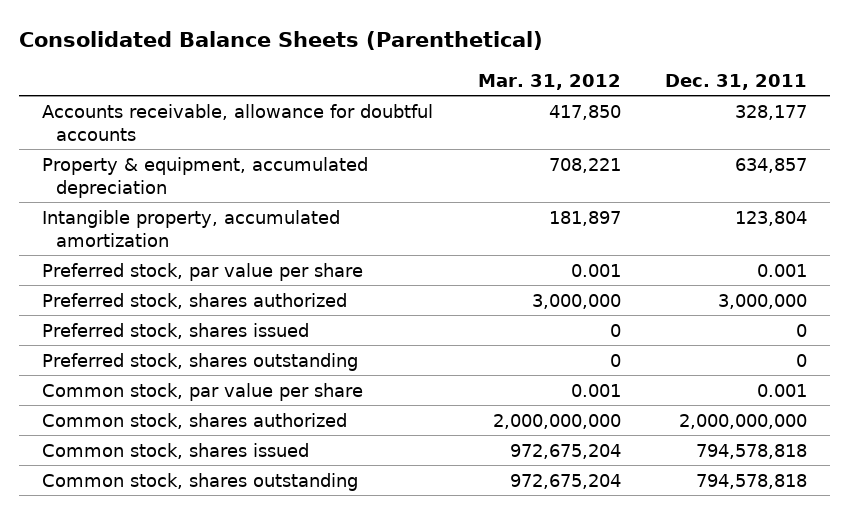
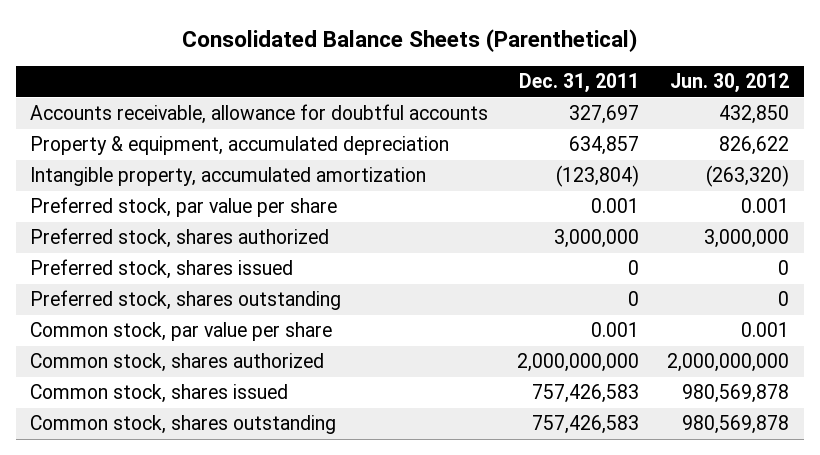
[477,73,621,90] Mar. 31, 2012 -> none
none -> [670,73,790,94] Jun. 30, 2012
[735,104,808,120] 328,177 -> [568,105,639,125] 327,697
[735,210,808,226] 123,804 -> [555,165,639,188] (123,804)
[696,443,808,459] 794,578,818 -> [531,384,639,404] 757,426,583
[696,473,808,489] 794,578,818 -> [531,415,639,435] 757,426,583

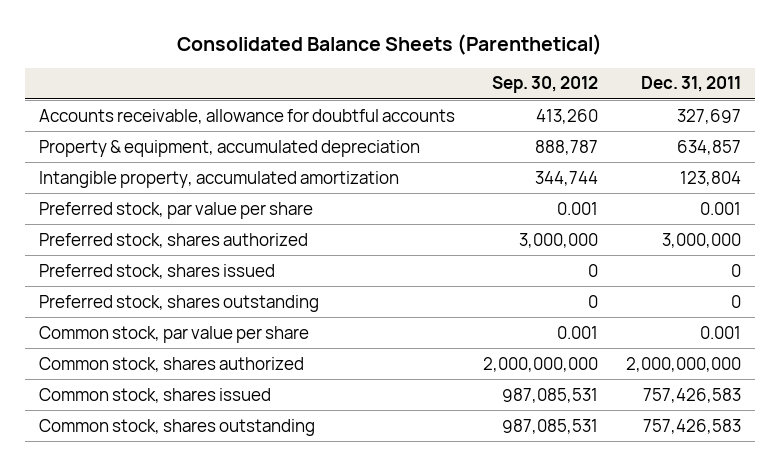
[670,73,790,94] Jun. 30, 2012 -> none
none -> [491,76,598,94] Sep. 30, 2012
[555,165,639,188] (123,804) -> [679,170,741,186] 123,804

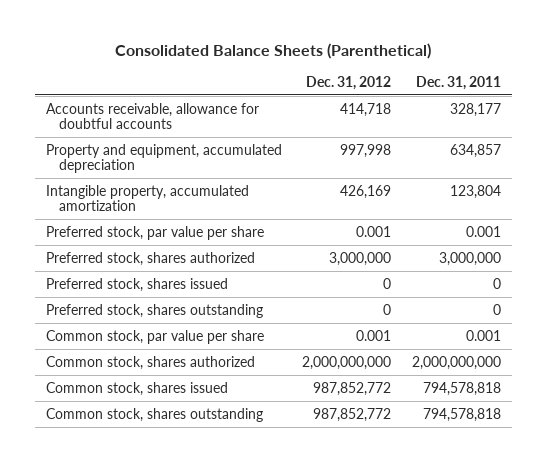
[491,76,598,94] Sep. 30, 2012 -> none
none -> [306,75,392,90] Dec. 31, 2012
[676,108,741,124] 327,697 -> [450,102,502,117] 328,177
[38,139,420,157] Property & equipment, accumulated depreciation -> [45,143,282,174] Property and equipment, accumulated depreciation
[642,387,741,403] 757,426,583 -> [423,381,502,396] 794,578,818
[642,418,741,434] 757,426,583 -> [423,407,502,422] 794,578,818

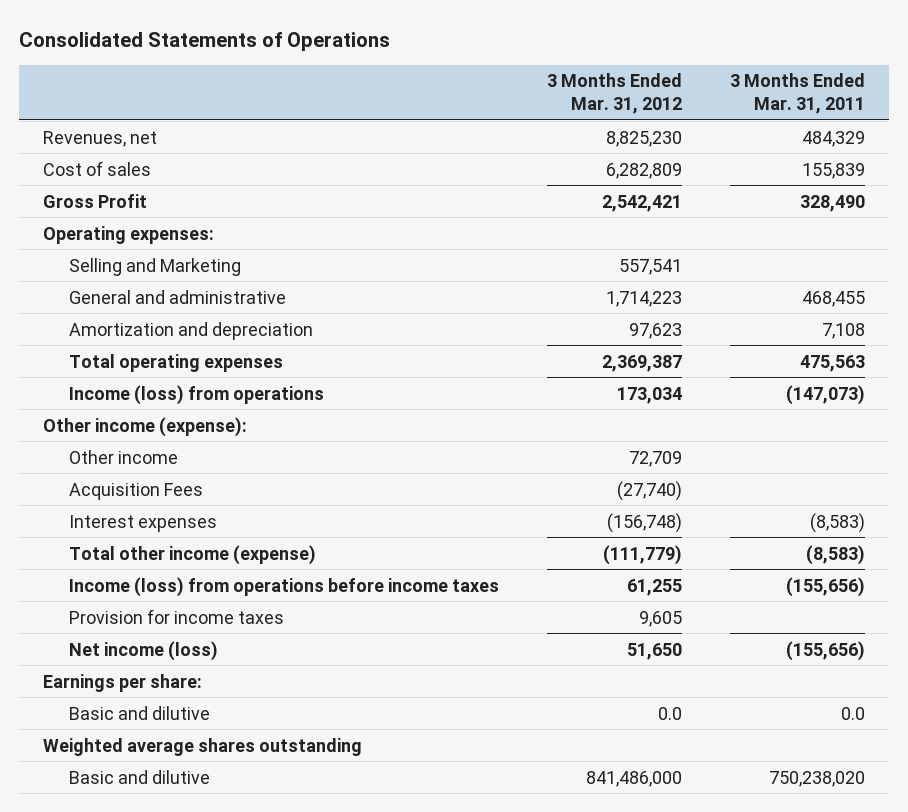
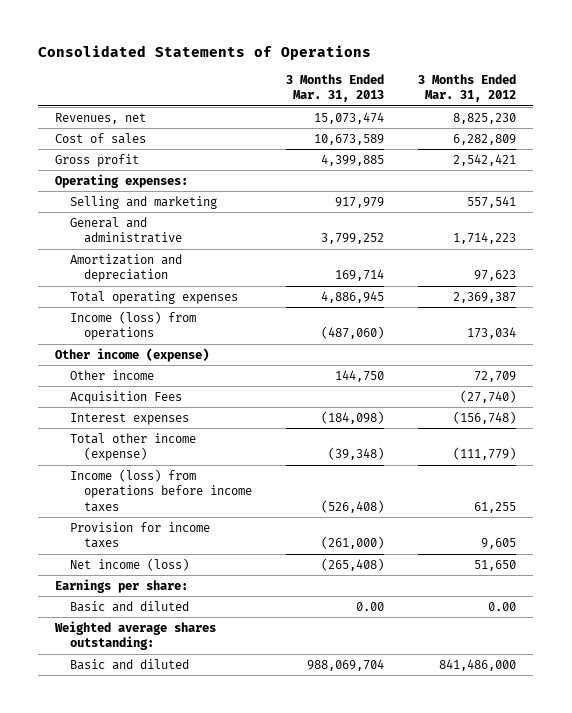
[730,73,866,115] 3 Months Ended Mar. 31, 2011 -> none
none -> [286,74,385,103] 3 Months Ended Mar. 31, 2013
[43,193,148,208] Gross Profit -> [55,153,140,167] Gross profit
[68,257,241,276] Selling and Marketing -> [69,195,217,209] Selling and marketing
[43,416,248,437] Other income (expense): -> [55,347,210,362] Other income (expense)
[68,705,210,720] Basic and dilutive -> [69,600,189,612] Basic and diluted
[658,706,683,720] 0.0 -> [488,601,517,611] 0.00
[43,737,363,756] Weighted average shares outstanding -> [54,620,217,651] Weighted average shares outstanding:
[68,769,210,784] Basic and dilutive -> [69,658,189,670] Basic and diluted

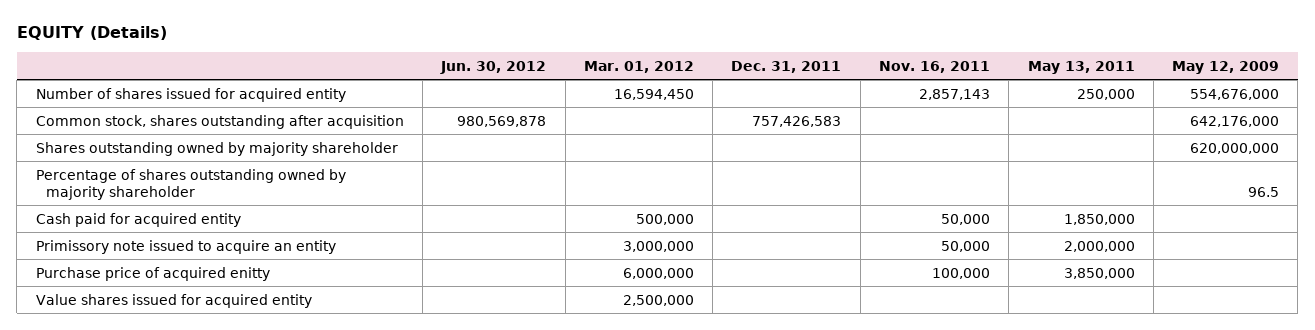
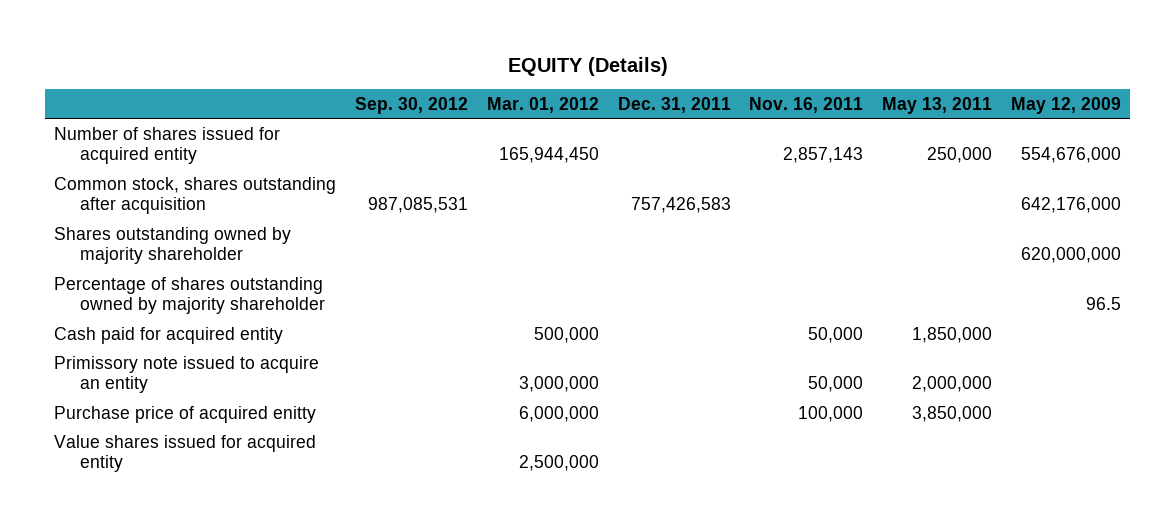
[440,60,547,74] Jun. 30, 2012 -> none
none -> [354,96,468,114] Sep. 30, 2012
[613,88,694,100] 16,594,450 -> [498,147,599,164] 165,944,450

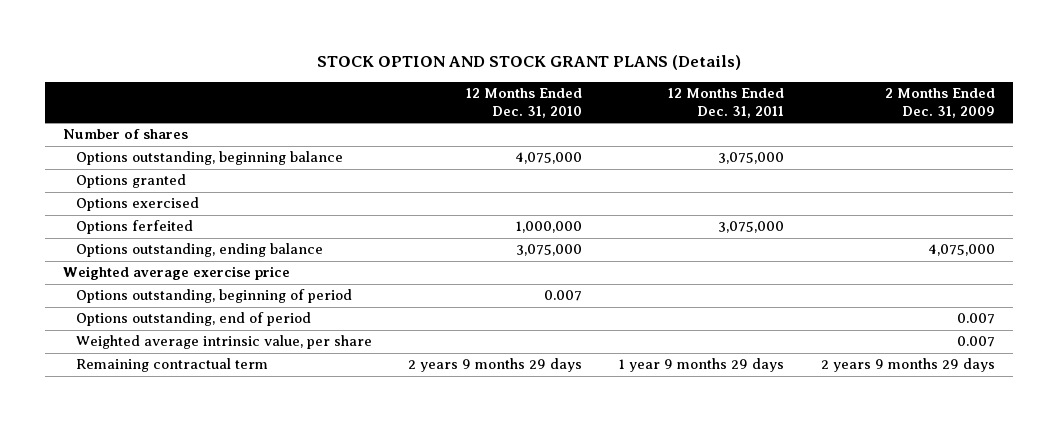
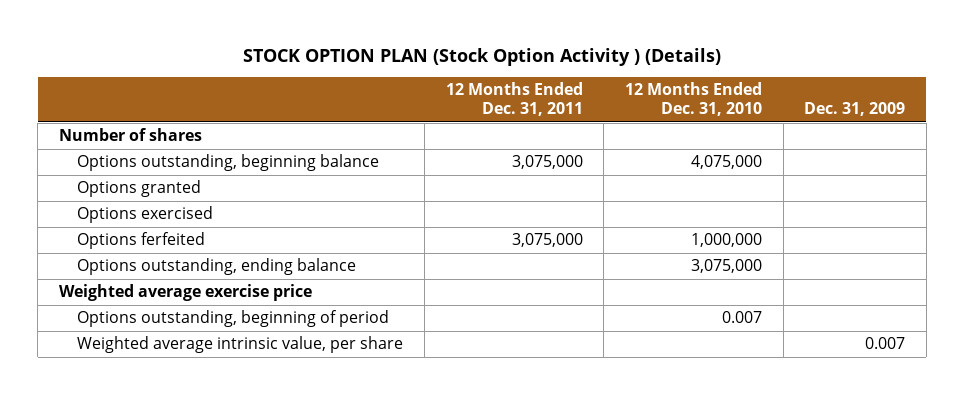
[317,55,742,71] STOCK OPTION AND STOCK GRANT PLANS (Details) -> [243,47,722,66] STOCK OPTION PLAN (Stock Option Activity ) (Details)
[884,87,995,118] 2 Months Ended Dec. 31, 2009 -> none
none -> [804,102,906,117] Dec. 31, 2009
[75,312,311,327] Options outstanding, end of period -> none
[75,358,268,373] Remaining contractual term -> none

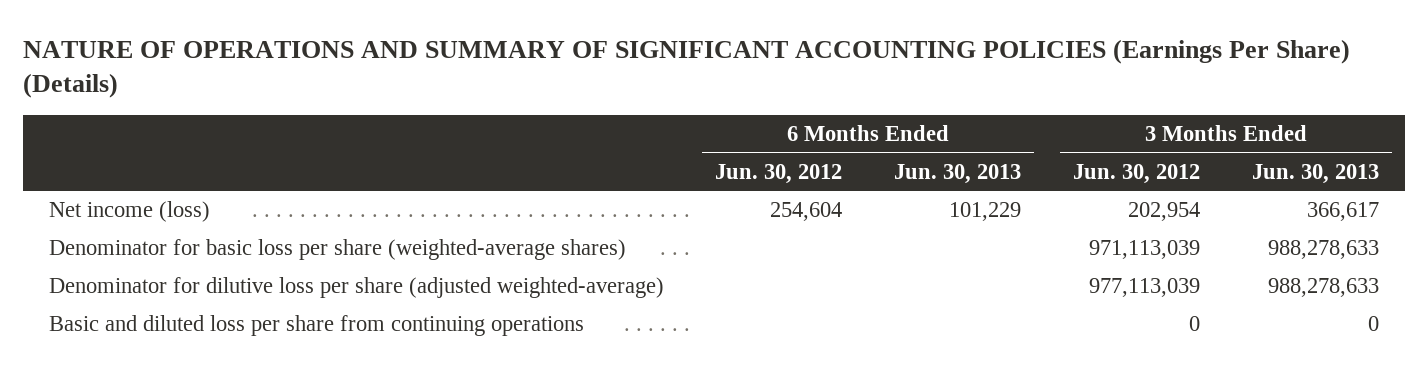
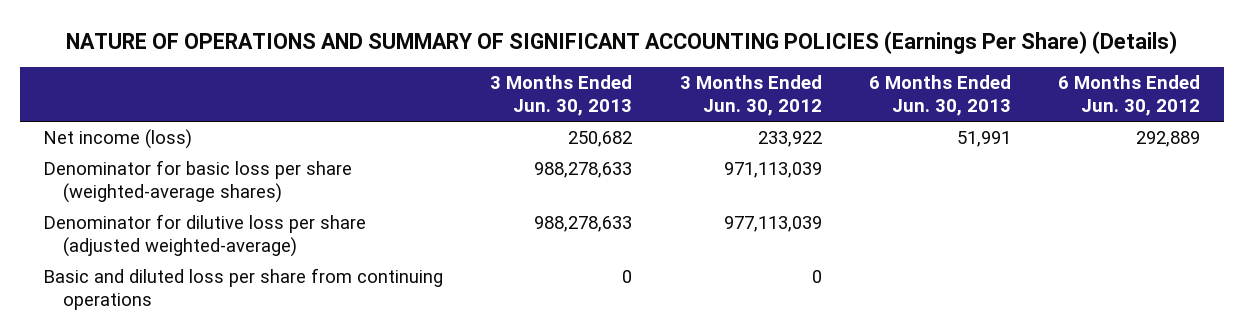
[770,202,843,222] 254,604 -> [1136,131,1201,148] 292,889
[949,202,1022,222] 101,229 -> [956,131,1011,148] 51,991
[1128,202,1201,222] 202,954 -> [757,131,822,148] 233,922
[1307,202,1380,222] 366,617 -> [568,131,633,148] 250,682

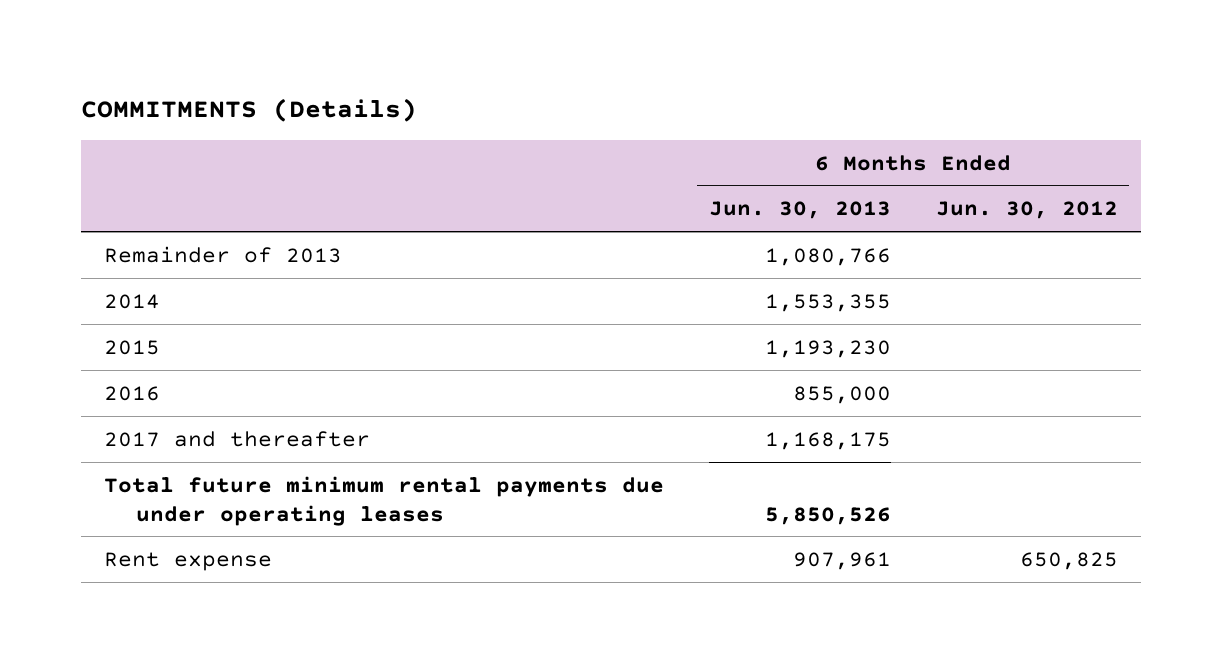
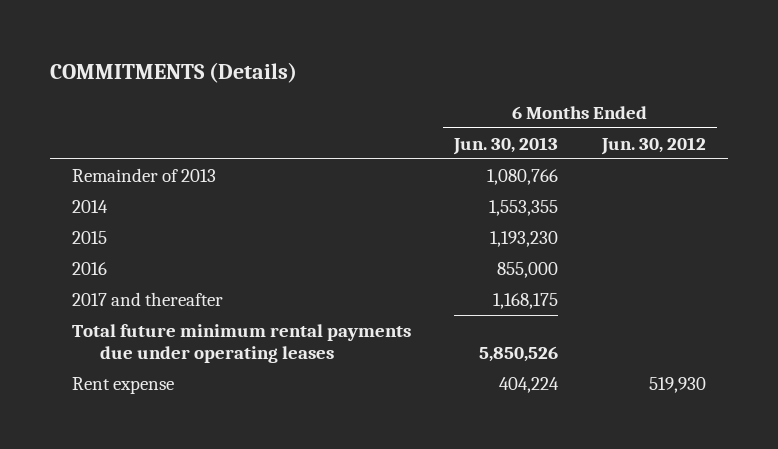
[792,551,891,570] 907,961 -> [499,376,560,393] 404,224
[1019,551,1118,570] 650,825 -> [649,376,707,393] 519,930

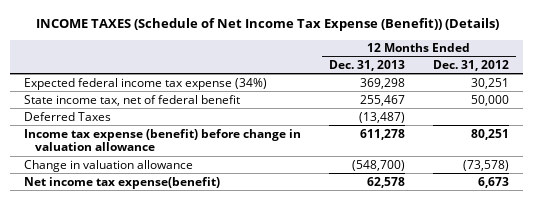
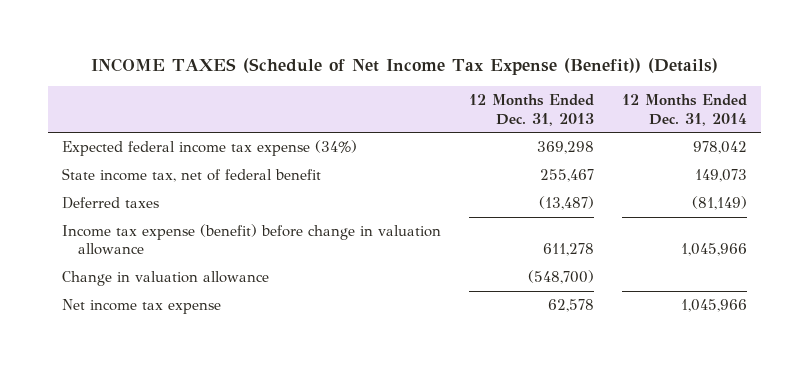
[433,60,510,72] Dec. 31, 2012 -> none
none -> [621,94,747,126] 12 Months Ended Dec. 31, 2014
[24,111,112,121] Deferred Taxes -> [61,197,159,210] Deferred taxes
[24,176,221,189] Net income tax expense(benefit) -> [61,299,221,315] Net income tax expense

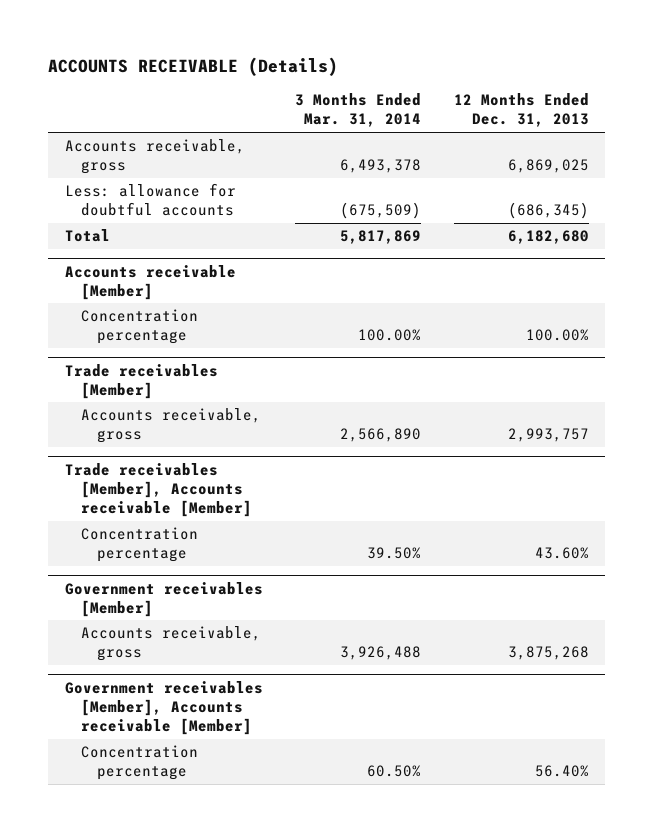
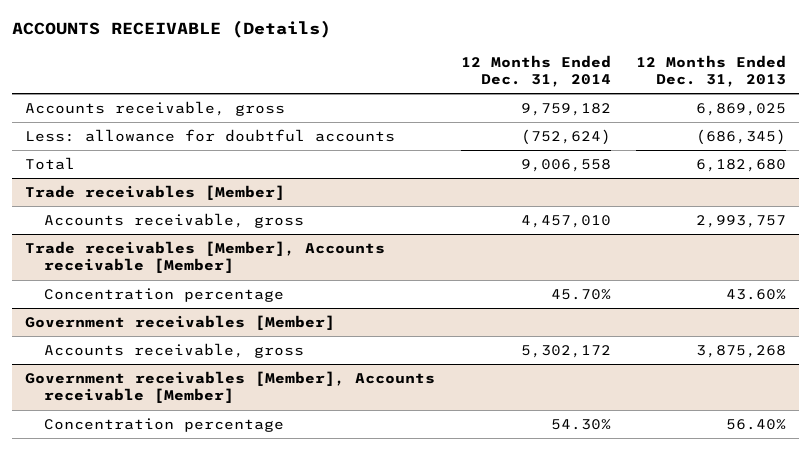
[295,93,422,128] 3 Months Ended Mar. 31, 2014 -> none
none -> [460,54,611,87] 12 Months Ended Dec. 31, 2014
[64,264,236,300] Accounts receivable [Member] -> none
[80,309,198,345] Concentration percentage -> none

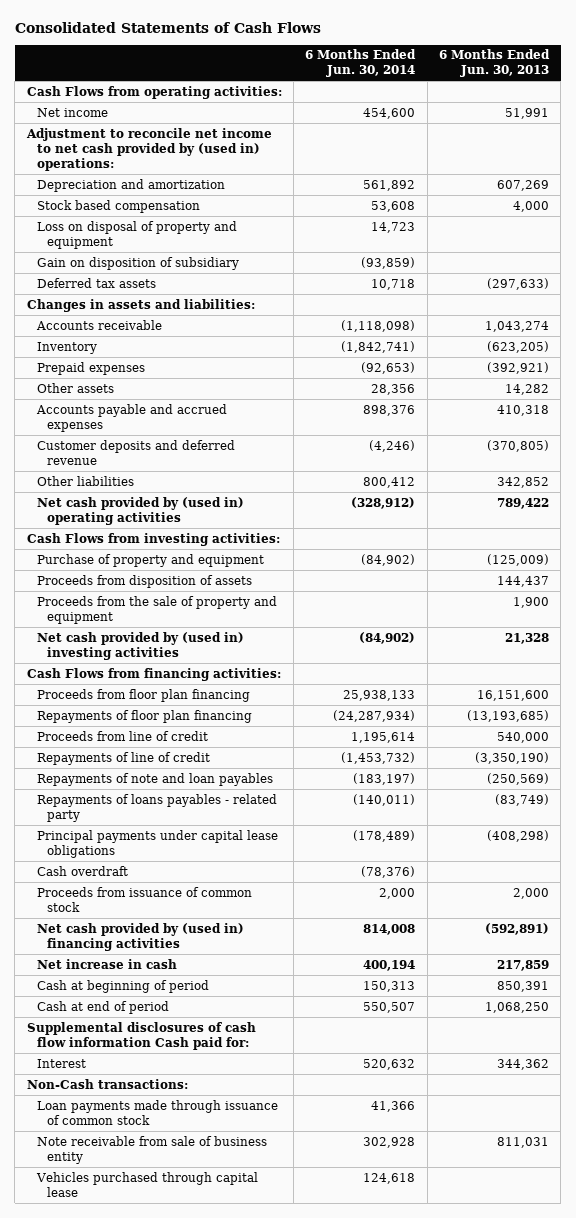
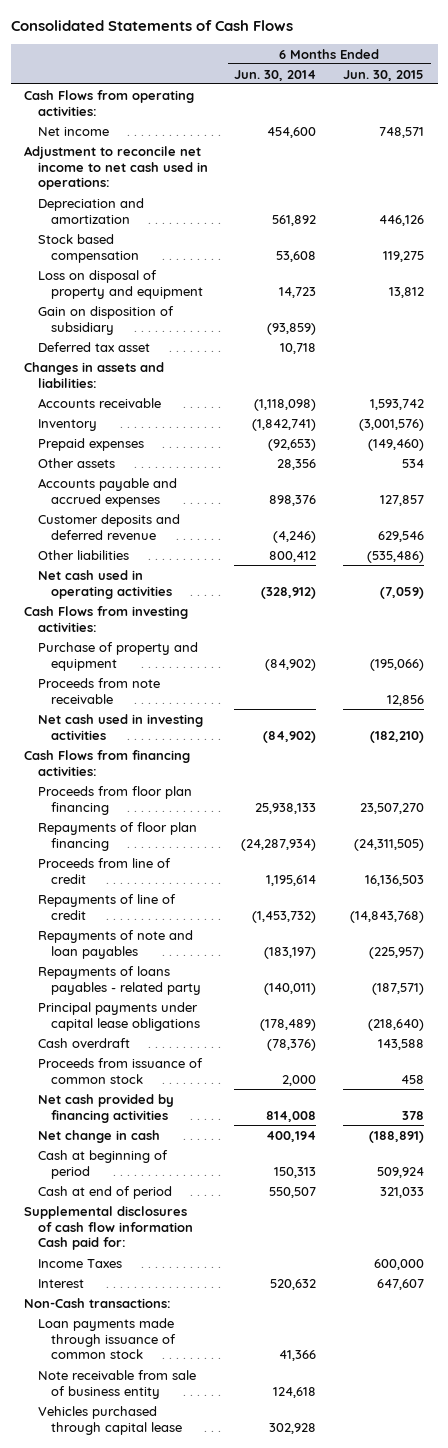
[438,49,550,78] 6 Months Ended Jun. 30, 2013 -> none
none -> [343,69,425,81] Jun. 30, 2015
[25,127,272,171] Adjustment to reconcile net income to net cash provided by (used in) operations: -> [24,145,208,191] Adjustment to reconcile net income to net cash used in operations:
[36,277,156,288] Deferred tax assets -> [37,341,150,352] Deferred tax asset
[36,496,244,525] Net cash provided by (used in) operating activities -> [37,569,173,599] Net cash used in operating activities
[36,574,252,588] Proceeds from disposition of assets -> none
[36,595,277,624] Proceeds from the sale of property and equipment -> none
none -> [37,677,160,704] Proceeds from note receivable
[36,631,244,660] Net cash provided by (used in) investing activities -> [37,713,203,740] Net cash used in investing activities
[36,922,244,951] Net cash provided by (used in) financing activities -> [37,1093,174,1123] Net cash provided by financing activities
[36,958,177,969] Net increase in cash -> [37,1129,160,1143] Net change in cash
none -> [37,1258,122,1268] Income Taxes
[363,1136,416,1148] 302,928 -> [273,1386,317,1398] 124,618
[363,1172,416,1184] 124,618 -> [269,1422,317,1434] 302,928

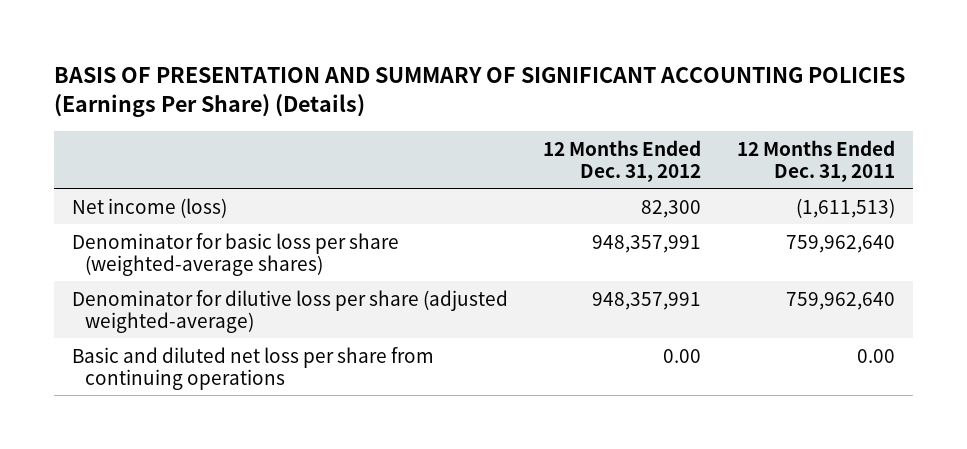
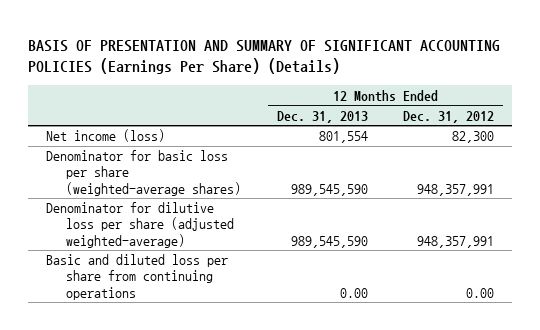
[736,139,895,182] 12 Months Ended Dec. 31, 2011 -> none
none -> [276,110,368,123] Dec. 31, 2013
[71,346,434,390] Basic and diluted net loss per share from continuing operations -> [45,254,228,300] Basic and diluted loss per share from continuing operations

